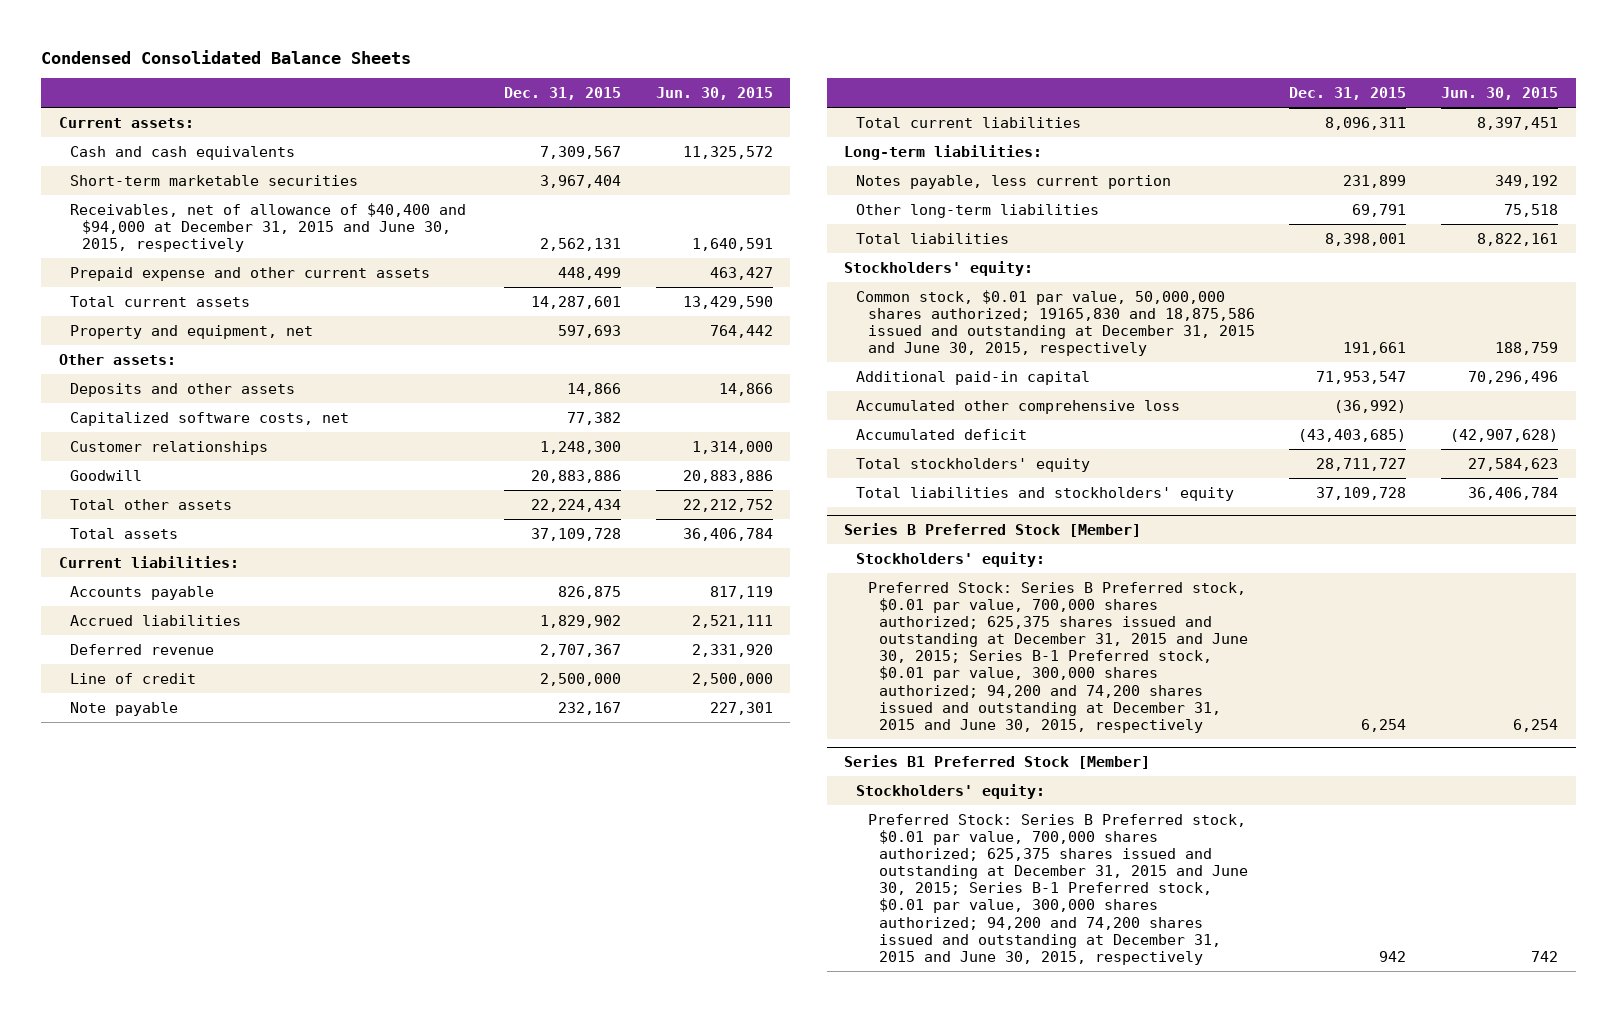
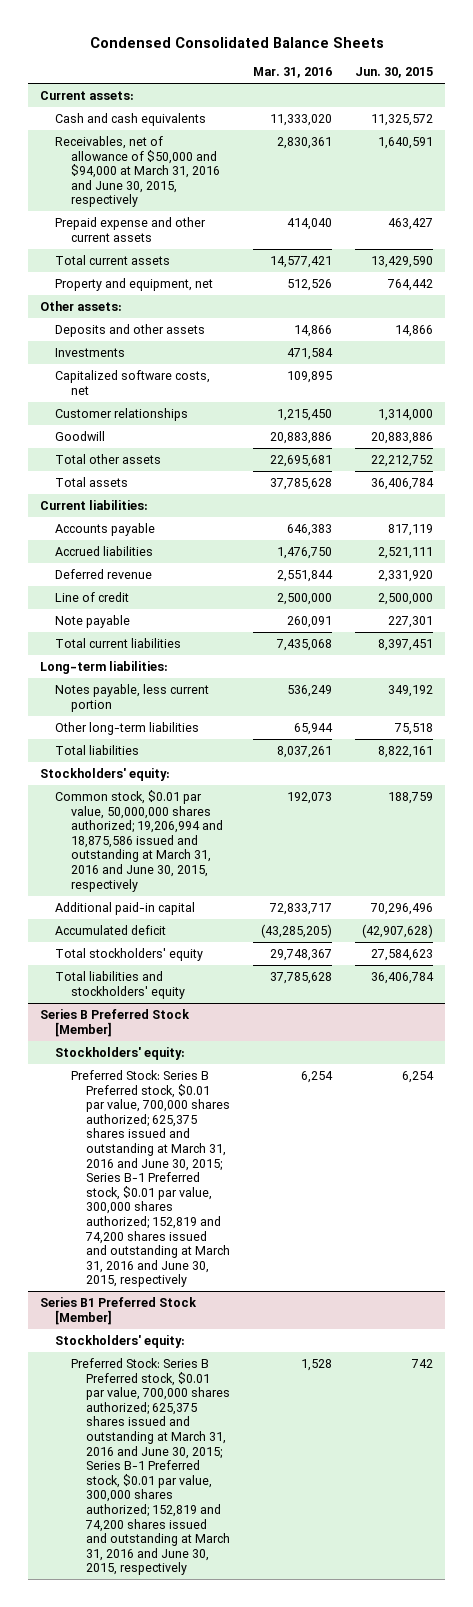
[504,87,622,101] Dec. 31, 2015 -> none
none -> [253,66,333,78] Mar. 31, 2016
[70,174,359,186] Short-term marketable securities -> none
[70,202,467,252] Receivables, net of allowance of $40,400 and $94,000 at December 31, 2015 and June 30, 2015, respectively -> [55,135,220,208] Receivables, net of allowance of $50,000 and $94,000 at March 31, 2016 and June 30, 2015, respectively
none -> [55,347,126,357] Investments
[855,289,1255,357] Common stock, $0.01 par value, 50,000,000 shares authorized; 19165,830 and 18,875,586 issued and outstanding at December 31, 2015 and June 30, 2015, respectively -> [55,789,223,892] Common stock, $0.01 par value, 50,000,000 shares authorized; 19,206,994 and 18,875,586 issued and outstanding at March 31, 2016 and June 30, 2015, respectively
[855,399,1180,414] Accumulated other comprehensive loss -> none
[867,581,1249,733] Preferred Stock: Series B Preferred stock, $0.01 par value, 700,000 shares authorized; 625,375 shares issued and outstanding at December 31, 2015 and June 30, 2015; Series B-1 Preferred stock, $0.01 par value, 300,000 shares authorized; 94,200 and 74,200 shares issued and outstanding at December 31, 2015 and June 30, 2015, respectively -> [70,1069,231,1288] Preferred Stock: Series B Preferred stock, $0.01 par value, 700,000 shares authorized; 625,375 shares issued and outstanding at March 31, 2016 and June 30, 2015; Series B-1 Preferred stock, $0.01 par value, 300,000 shares authorized; 152,819 and 74,200 shares issued and outstanding at March 31, 2016 and June 30, 2015, respectively
[867,813,1249,965] Preferred Stock: Series B Preferred stock, $0.01 par value, 700,000 shares authorized; 625,375 shares issued and outstanding at December 31, 2015 and June 30, 2015; Series B-1 Preferred stock, $0.01 par value, 300,000 shares authorized; 94,200 and 74,200 shares issued and outstanding at December 31, 2015 and June 30, 2015, respectively -> [70,1357,231,1576] Preferred Stock: Series B Preferred stock, $0.01 par value, 700,000 shares authorized; 625,375 shares issued and outstanding at March 31, 2016 and June 30, 2015; Series B-1 Preferred stock, $0.01 par value, 300,000 shares authorized; 152,819 and 74,200 shares issued and outstanding at March 31, 2016 and June 30, 2015, respectively

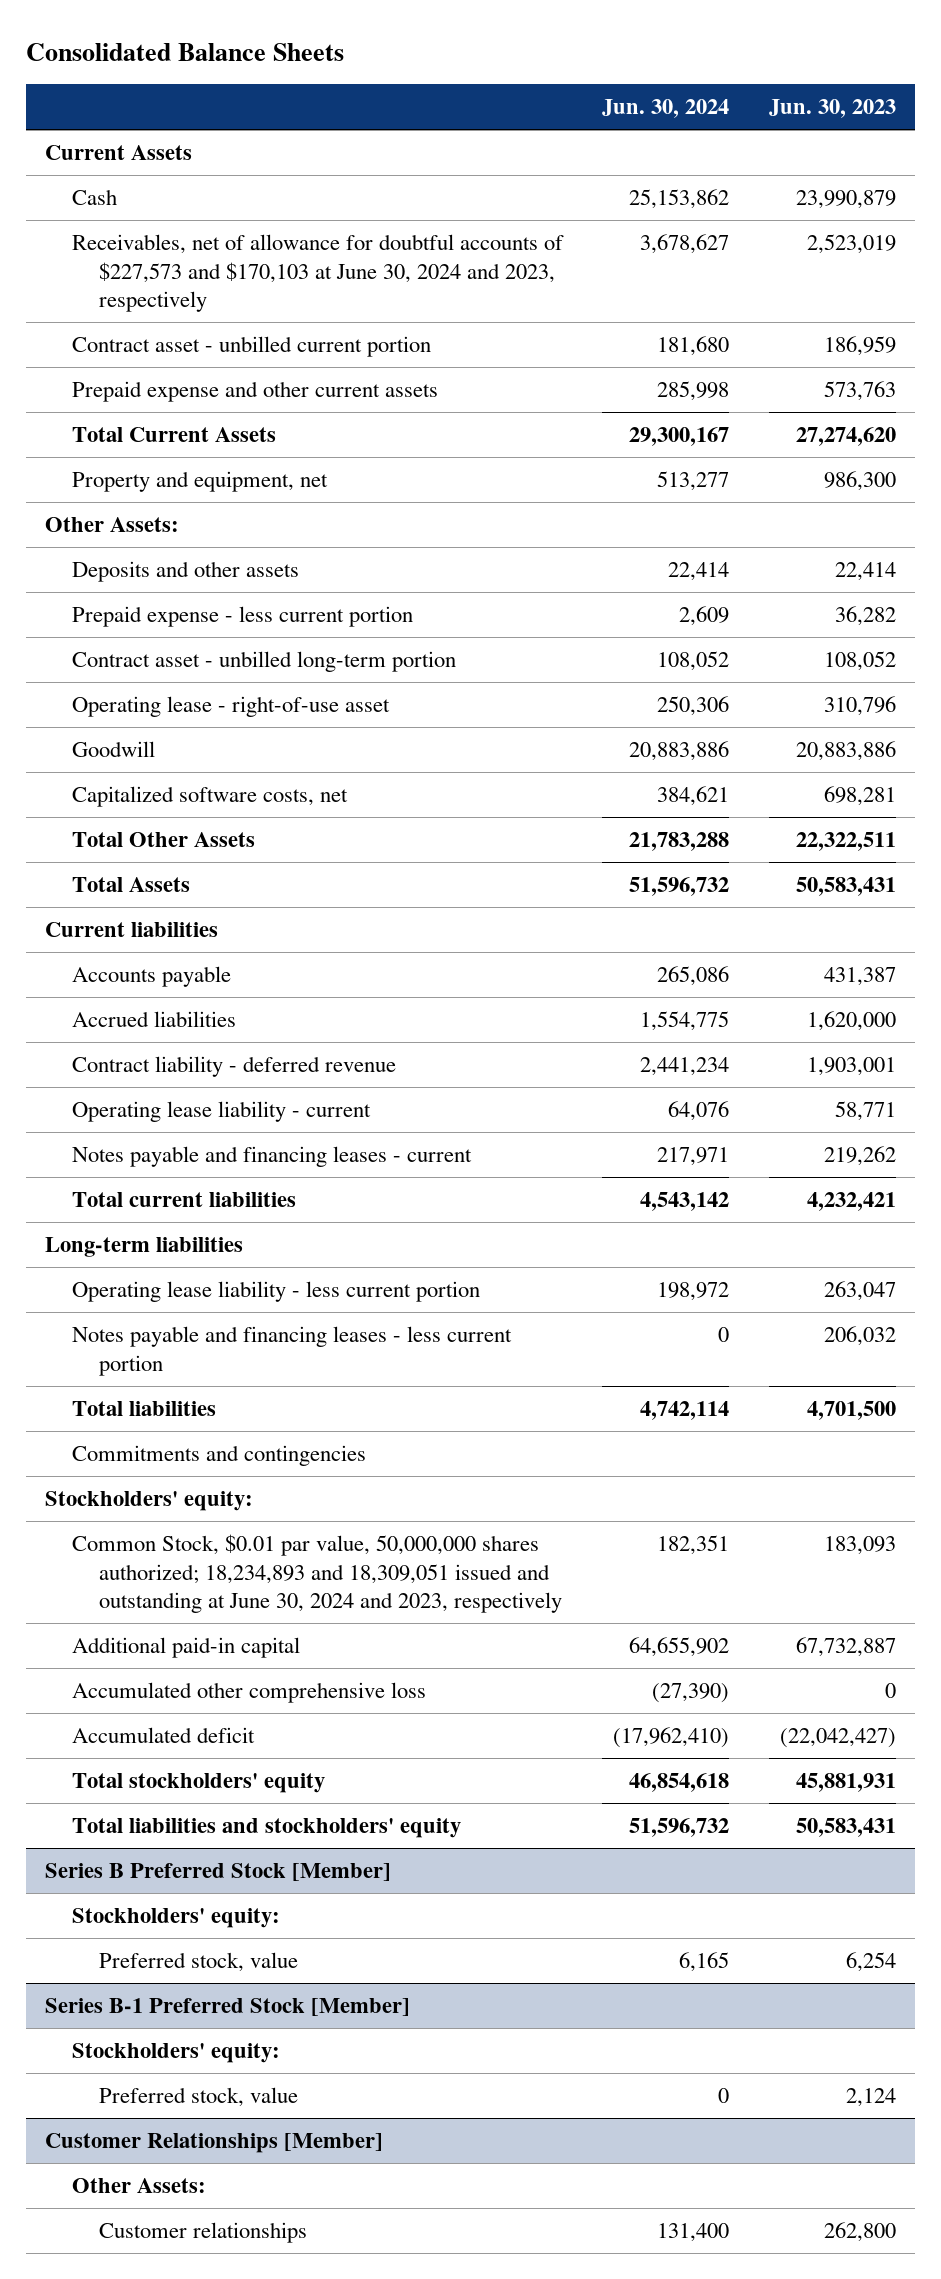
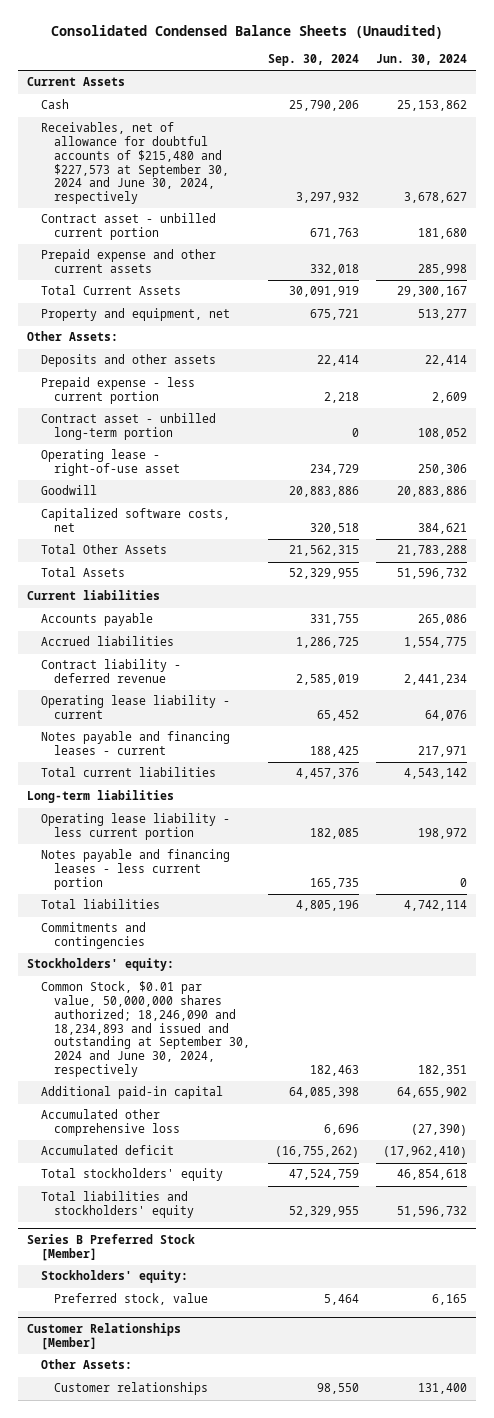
[25,42,344,61] Consolidated Balance Sheets -> [50,24,443,39] Consolidated Condensed Balance Sheets (Unaudited)
[768,98,896,118] Jun. 30, 2023 -> none
none -> [267,53,359,66] Sep. 30, 2024
[72,234,565,313] Receivables, net of allowance for doubtful accounts of $227,573 and $170,103 at June 30, 2024 and 2023, respectively -> [40,122,230,205] Receivables, net of allowance for doubtful accounts of $215,480 and $227,573 at September 30, 2024 and June 30, 2024, respectively
[72,1534,563,1614] Common Stock, $0.01 par value, 50,000,000 shares authorized; 18,234,893 and 18,309,051 issued and outstanding at June 30, 2024 and 2023, respectively -> [40,981,251,1077] Common Stock, $0.01 par value, 50,000,000 shares authorized; 18,246,090 and 18,234,893 and issued and outstanding at September 30, 2024 and June 30, 2024, respectively
[45,1998,411,2017] Series B-1 Preferred Stock [Member] -> none
[72,2043,281,2064] Stockholders' equity: -> none
[99,2087,299,2108] Preferred stock, value -> none

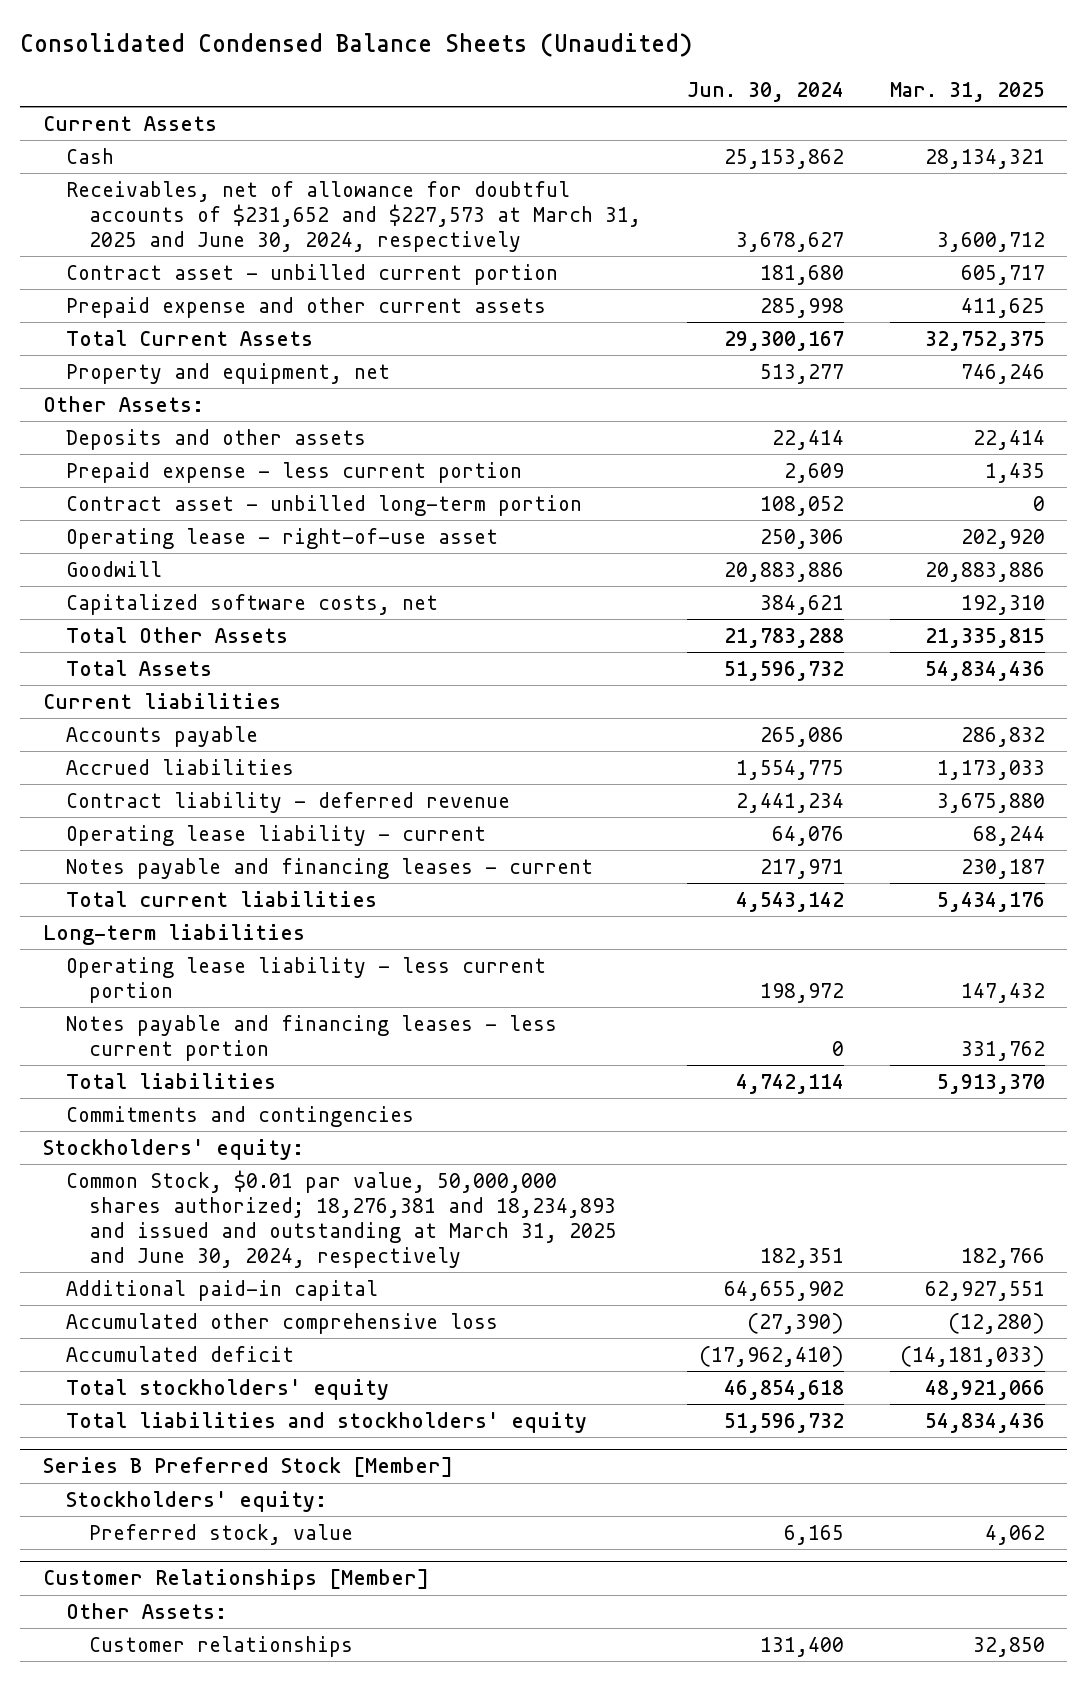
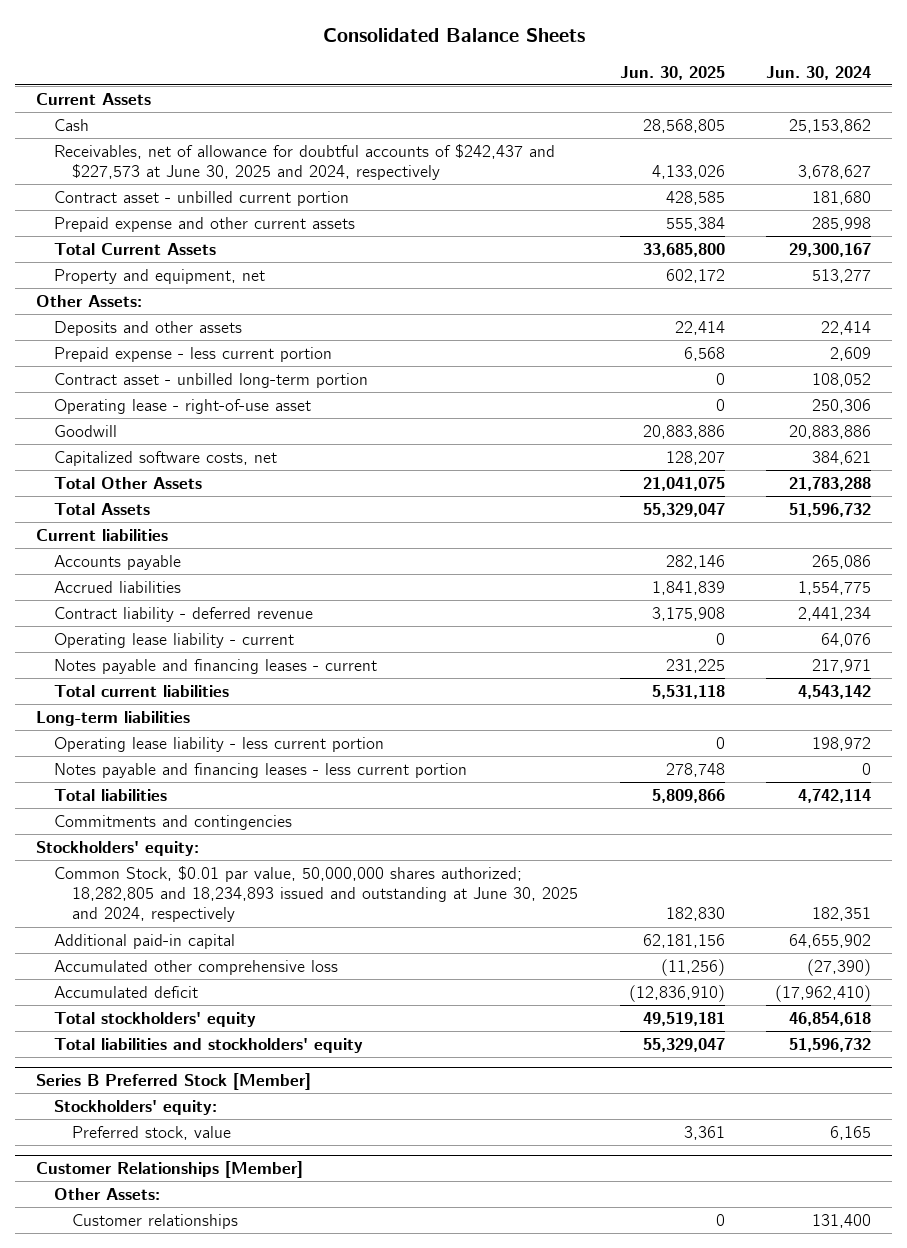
[19,33,692,58] Consolidated Condensed Balance Sheets (Unaudited) -> [322,27,585,42] Consolidated Balance Sheets
[889,81,1045,102] Mar. 31, 2025 -> none
none -> [619,65,725,80] Jun. 30, 2025
[65,180,642,252] Receivables, net of allowance for doubtful accounts of $231,652 and $227,573 at March 31, 2025 and June 30, 2024, respectively -> [54,143,556,181] Receivables, net of allowance for doubtful accounts of $242,437 and $227,573 at June 30, 2025 and 2024, respectively
[65,1169,618,1268] Common Stock, $0.01 par value, 50,000,000 shares authorized; 18,276,381 and 18,234,893 and issued and outstanding at March 31, 2025 and June 30, 2024, respectively -> [54,865,578,923] Common Stock, $0.01 par value, 50,000,000 shares authorized; 18,282,805 and 18,234,893 issued and outstanding at June 30, 2025 and 2024, respectively

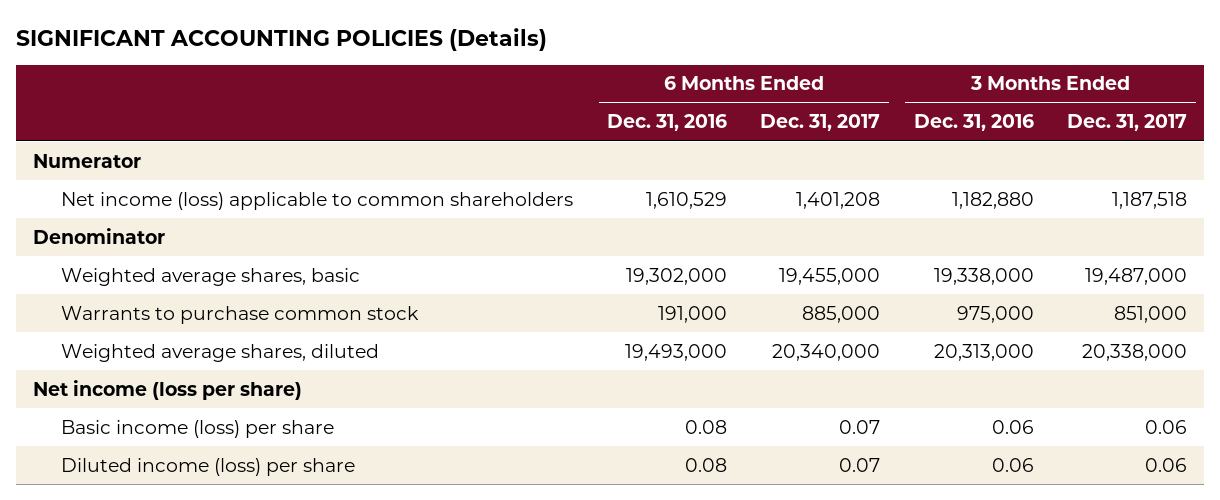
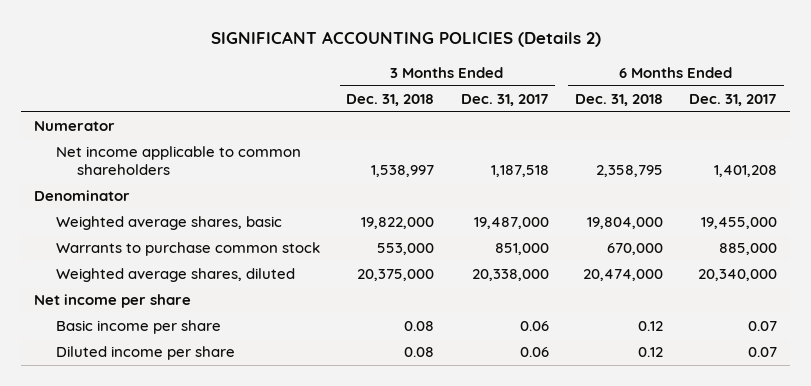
[15,27,547,51] SIGNIFICANT ACCOUNTING POLICIES (Details) -> [210,31,601,48] SIGNIFICANT ACCOUNTING POLICIES (Details 2)
[606,114,727,132] Dec. 31, 2016 -> none
[913,114,1034,132] Dec. 31, 2016 -> none
none -> [346,93,435,106] Dec. 31, 2018
none -> [574,93,663,106] Dec. 31, 2018
[61,191,574,210] Net income (loss) applicable to common shareholders -> [55,146,301,176] Net income applicable to common shareholders
[32,379,302,400] Net income (loss per share) -> [34,294,192,309] Net income per share
[61,419,335,438] Basic income (loss) per share -> [55,320,221,335] Basic income per share
[61,457,356,476] Diluted income (loss) per share -> [55,346,235,361] Diluted income per share

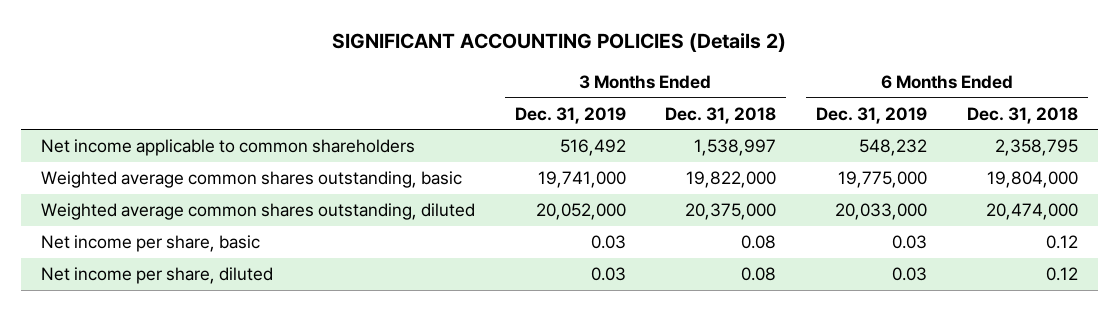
[460,93,549,106] Dec. 31, 2017 -> none
[689,93,778,106] Dec. 31, 2017 -> none
none -> [514,106,626,124] Dec. 31, 2019
none -> [816,106,928,124] Dec. 31, 2019
[34,121,116,132] Numerator -> none
[34,190,131,202] Denominator -> none
[55,242,320,257] Warrants to purchase common stock -> none
[34,294,192,309] Net income per share -> none
[55,216,282,231] Weighted average shares, basic -> [40,171,462,189] Weighted average common shares outstanding, basic
[55,268,295,283] Weighted average shares, diluted -> [40,203,475,221] Weighted average common shares outstanding, diluted
[55,320,221,335] Basic income per share -> [40,235,260,253] Net income per share, basic
[55,346,235,361] Diluted income per share -> [40,267,273,285] Net income per share, diluted

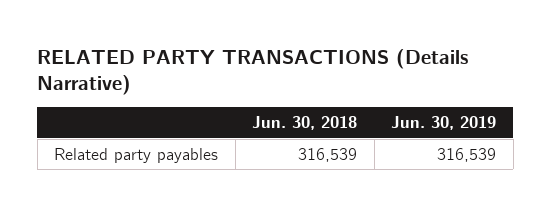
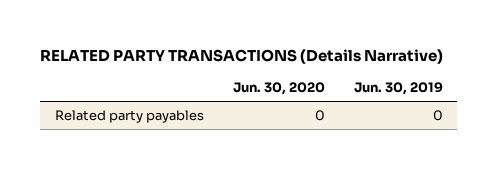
[252,116,358,131] Jun. 30, 2018 -> none
none -> [232,82,325,96] Jun. 30, 2020
[437,148,497,163] 316,539 -> [432,110,443,122] 0

